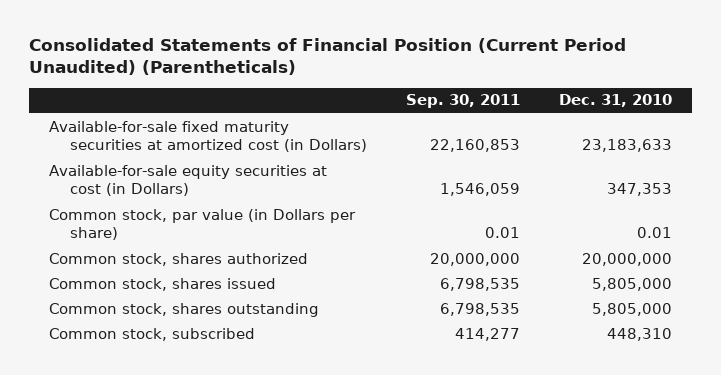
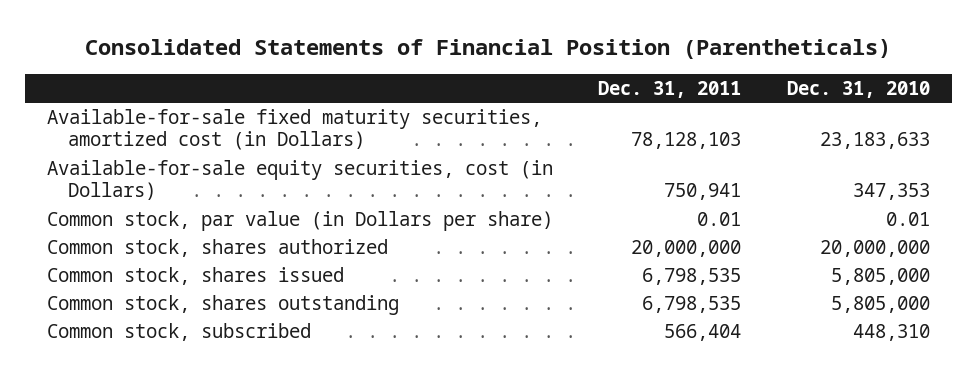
[29,38,627,76] Consolidated Statements of Financial Position (Current Period Unaudited) (Parentheticals) -> [85,38,892,59] Consolidated Statements of Financial Position (Parentheticals)
[405,94,520,109] Sep. 30, 2011 -> none
none -> [598,80,742,98] Dec. 31, 2011
[48,120,367,153] Available-for-sale fixed maturity securities at amortized cost (in Dollars) -> [47,109,543,151] Available-for-sale fixed maturity securities, amortized cost (in Dollars)
[48,164,327,197] Available-for-sale equity securities at cost (in Dollars) -> [47,160,554,201] Available-for-sale equity securities, cost (in Dollars)

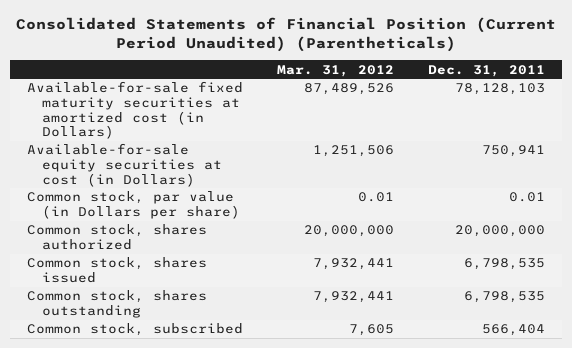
[85,38,892,59] Consolidated Statements of Financial Position (Parentheticals) -> [16,16,557,53] Consolidated Statements of Financial Position (Current Period Unaudited) (Parentheticals)
[786,80,930,98] Dec. 31, 2010 -> none
none -> [277,64,395,77] Mar. 31, 2012
[47,109,543,151] Available-for-sale fixed maturity securities, amortized cost (in Dollars) -> [26,81,243,140] Available-for-sale fixed maturity securities at amortized cost (in Dollars)
[47,160,554,201] Available-for-sale equity securities, cost (in Dollars) -> [26,143,222,187] Available-for-sale equity securities at cost (in Dollars)

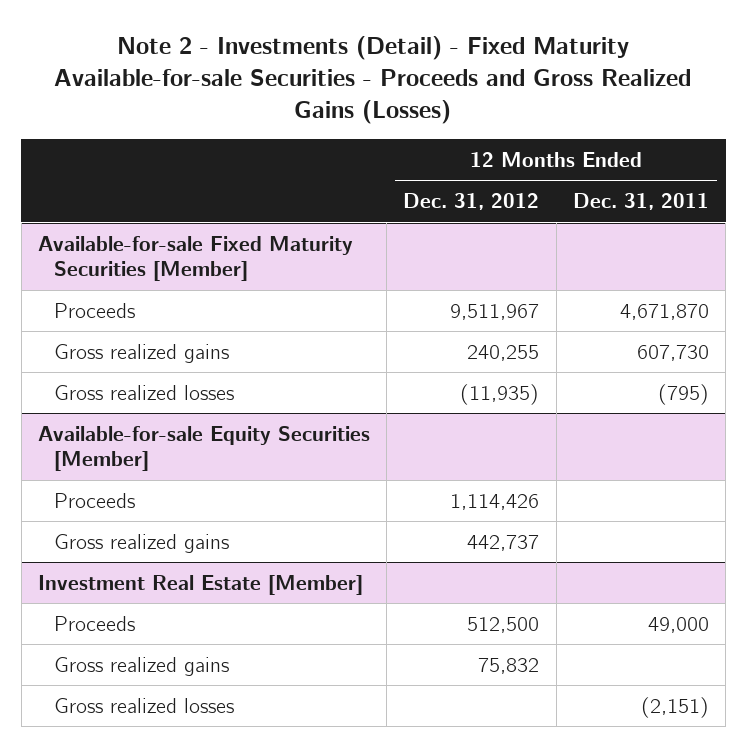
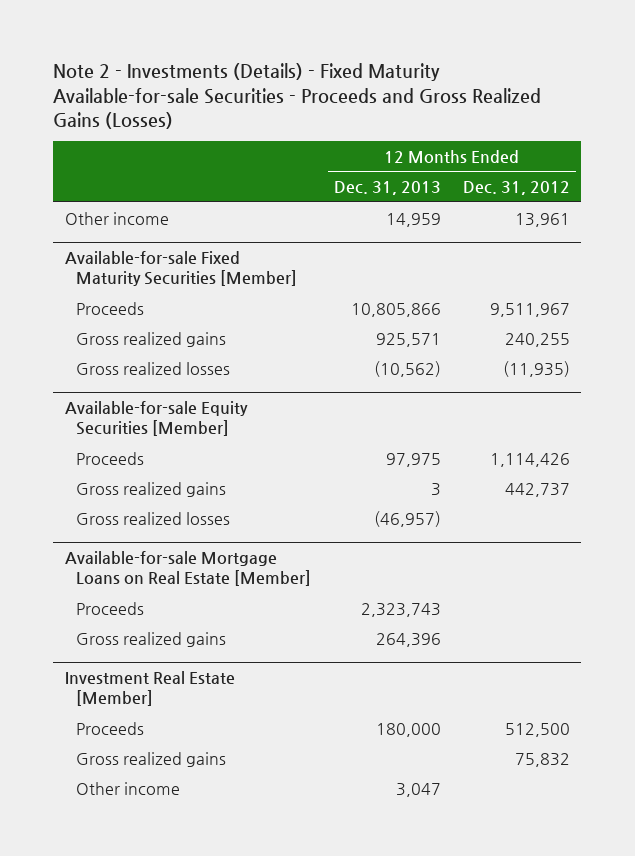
[54,35,692,125] Note 2 - Investments (Detail) - Fixed Maturity Available-for-sale Securities - Proceeds and Gross Realized Gains (Losses) -> [53,63,542,129] Note 2 - Investments (Details) - Fixed Maturity Available-for-sale Securities - Proceeds and Gross Realized Gains (Losses)
[573,193,710,211] Dec. 31, 2011 -> none
none -> [333,181,441,196] Dec. 31, 2013
none -> [64,211,169,225] Other income
none -> [76,511,231,525] Gross realized losses
none -> [64,551,312,587] Available-for-sale Mortgage Loans on Real Estate [Member]
none -> [76,601,145,615] Proceeds
none -> [76,631,227,647] Gross realized gains
[53,697,234,713] Gross realized losses -> none
none -> [76,781,181,795] Other income

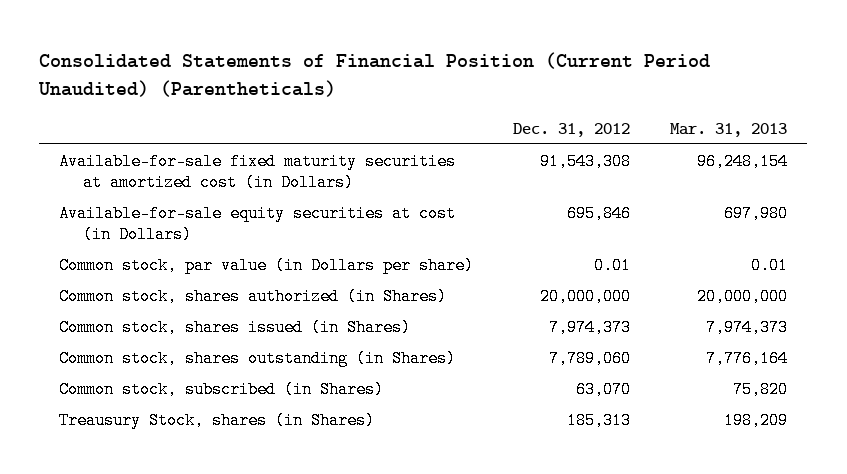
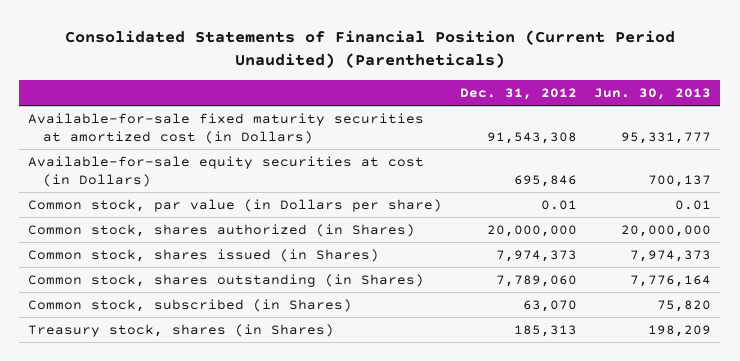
[670,122,788,137] Mar. 31, 2013 -> none
none -> [594,87,712,100] Jun. 30, 2013
[59,411,376,429] Treausury Stock, shares (in Shares) -> [28,324,335,338] Treasury stock, shares (in Shares)

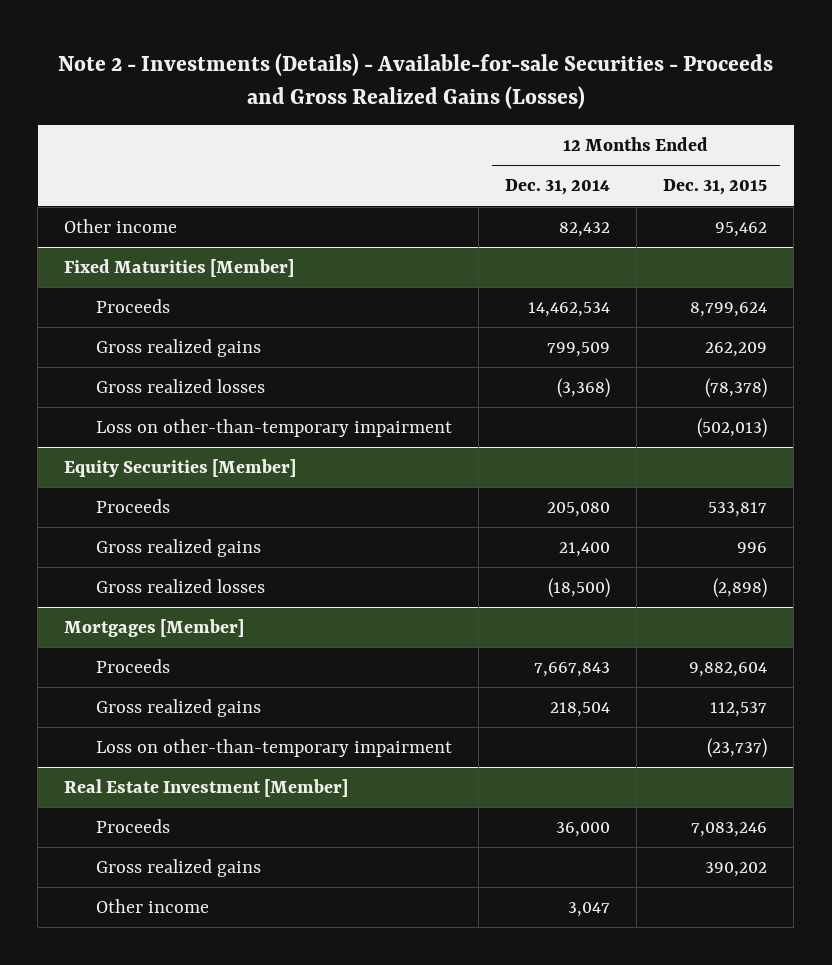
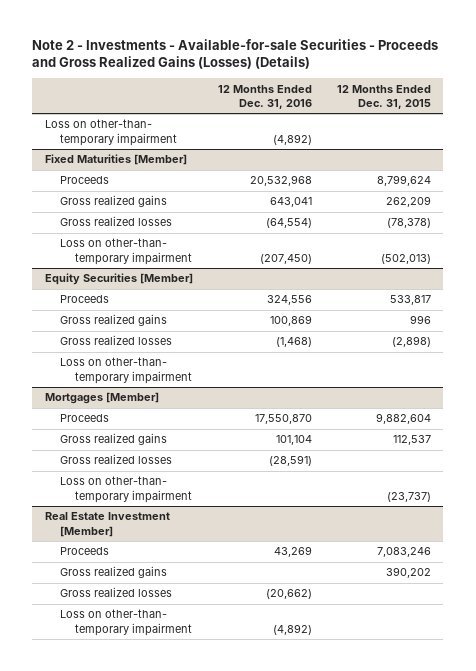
[57,52,773,109] Note 2 - Investments (Details) - Available-for-sale Securities - Proceeds and Gross Realized Gains (Losses) -> [32,38,439,70] Note 2 - Investments - Available-for-sale Securities - Proceeds and Gross Realized Gains (Losses) (Details)
[504,179,610,196] Dec. 31, 2014 -> none
none -> [217,84,312,110] 12 Months Ended Dec. 31, 2016
[64,219,178,234] Other income -> none
none -> [44,119,178,146] Loss on other-than- temporary impairment
[95,419,452,438] Loss on other-than-temporary impairment -> [60,238,193,265] Loss on other-than- temporary impairment
none -> [60,357,193,384] Loss on other-than- temporary impairment
none -> [60,454,173,465] Gross realized losses
[95,739,452,758] Loss on other-than-temporary impairment -> [60,476,193,503] Loss on other-than- temporary impairment
[95,899,209,914] Other income -> none
none -> [60,587,173,598] Gross realized losses
none -> [60,609,193,636] Loss on other-than- temporary impairment

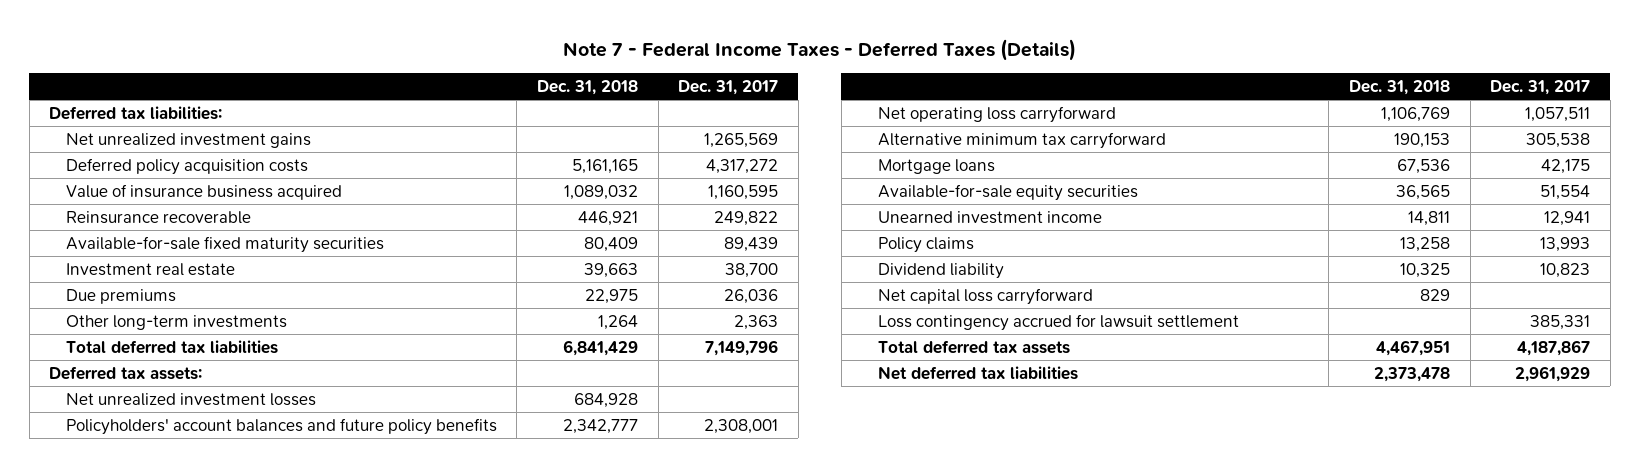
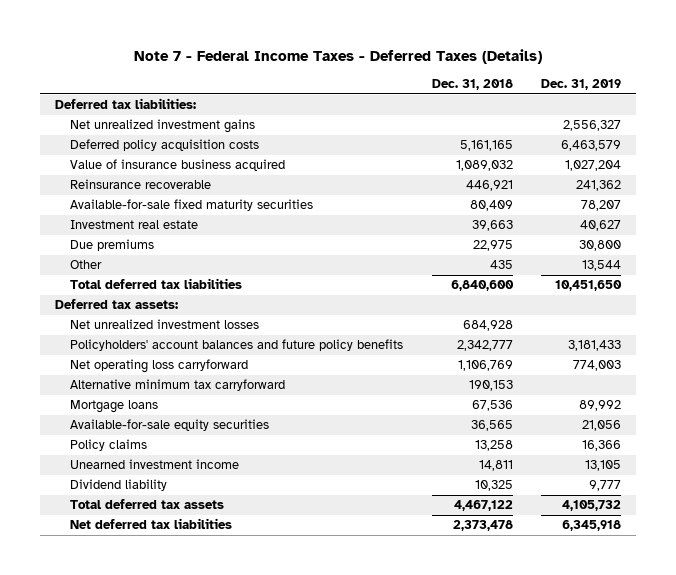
[678,79,779,95] Dec. 31, 2017 -> none
none -> [541,79,622,91] Dec. 31, 2019
[65,314,287,330] Other long-term investments -> none
none -> [70,260,103,270] Other
[562,339,638,356] 6,841,429 -> [450,280,514,292] 6,840,600
[877,210,1102,224] Unearned investment income -> [70,459,240,470] Unearned investment income
[877,287,1093,305] Net capital loss carryforward -> none
[877,313,1239,331] Loss contingency accrued for lawsuit settlement -> none
[1375,339,1450,356] 4,467,951 -> [453,500,513,512] 4,467,122

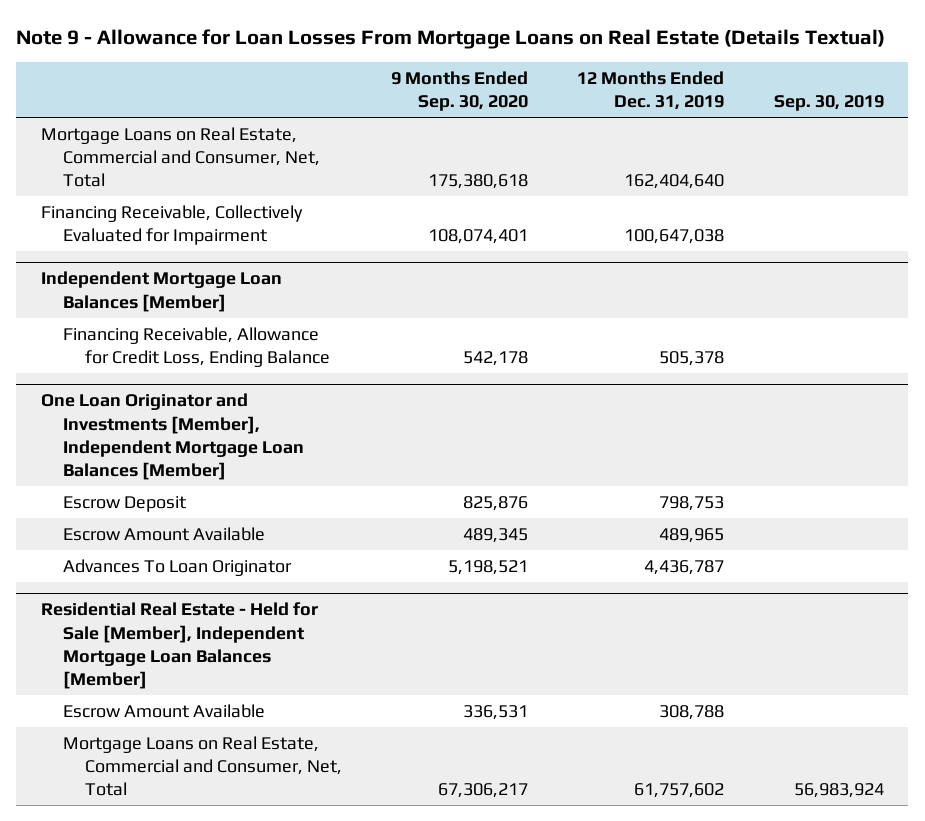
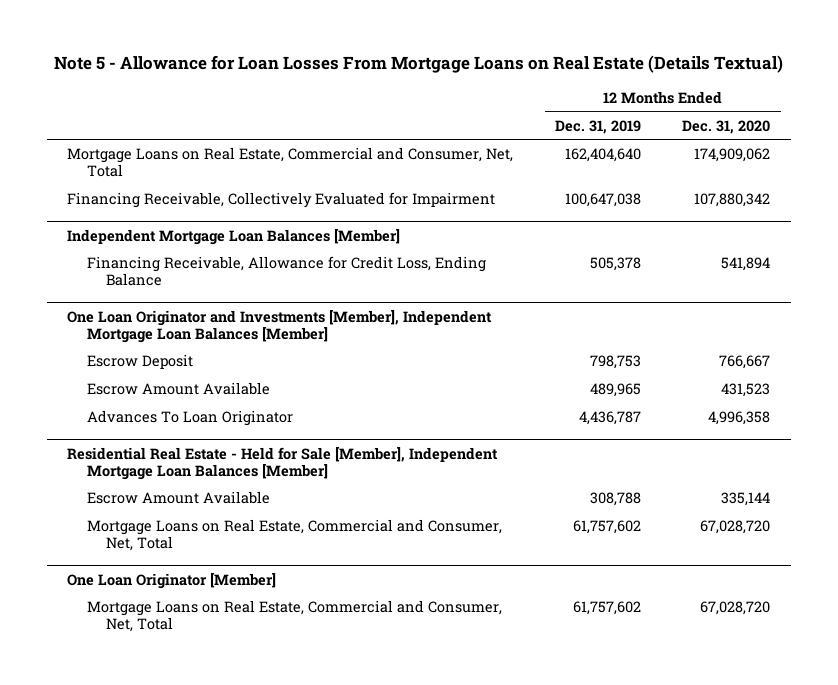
[16,29,886,50] Note 9 - Allowance for Loan Losses From Mortgage Loans on Real Estate (Details Textual) -> [53,55,783,74] Note 5 - Allowance for Loan Losses From Mortgage Loans on Real Estate (Details Textual)
[391,70,529,112] 9 Months Ended Sep. 30, 2020 -> none
[773,95,884,112] Sep. 30, 2019 -> none
none -> [682,119,771,134] Dec. 31, 2020
none -> [67,572,277,589] One Loan Originator [Member]
none -> [86,600,502,633] Mortgage Loans on Real Estate, Commercial and Consumer, Net, Total

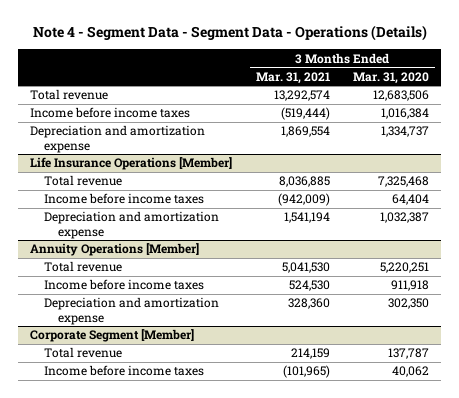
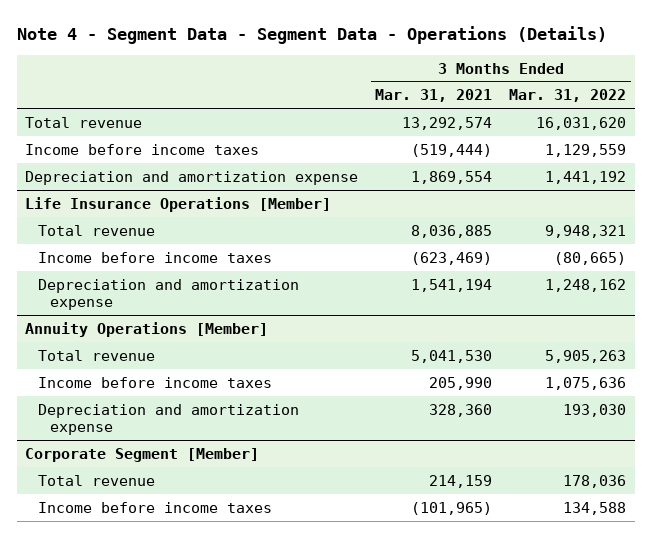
[353,71,430,84] Mar. 31, 2020 -> none
none -> [509,89,627,103] Mar. 31, 2022
[277,193,330,207] (942,009) -> [411,251,493,265] (623,469)
[288,280,330,292] 524,530 -> [429,376,493,390] 205,990

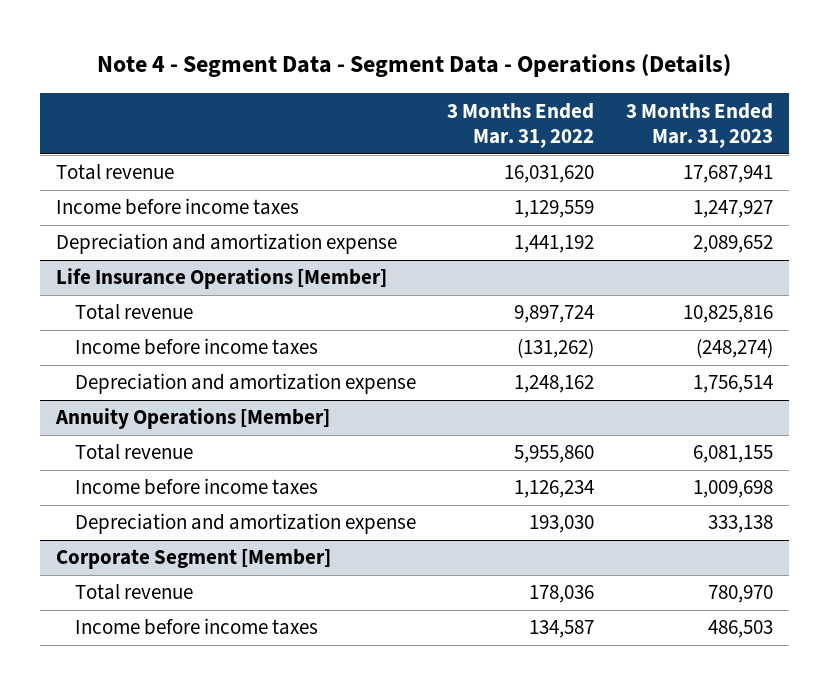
[375,89,493,103] Mar. 31, 2021 -> none
none -> [626,102,774,149] 3 Months Ended Mar. 31, 2023
[545,224,627,238] 9,948,321 -> [514,305,595,324] 9,897,724
[554,251,627,265] (80,665) -> [517,338,595,359] (131,262)
[545,349,627,363] 5,905,263 -> [514,445,595,464] 5,955,860
[545,376,627,390] 1,075,636 -> [514,480,595,499] 1,126,234
[563,501,627,515] 134,588 -> [529,620,595,639] 134,587

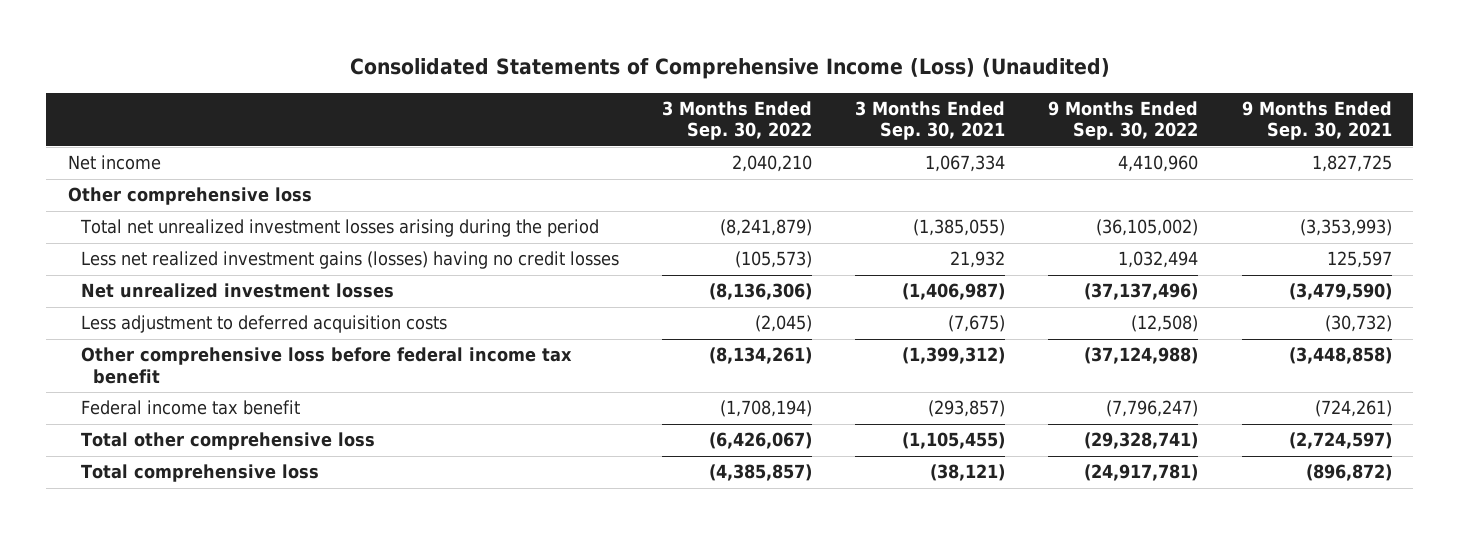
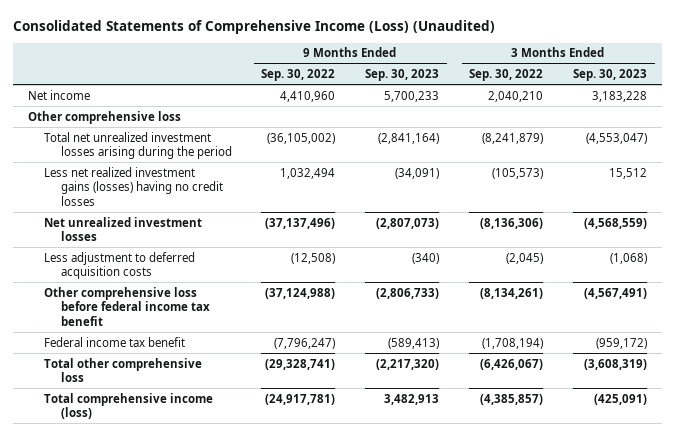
[855,100,1006,141] 3 Months Ended Sep. 30, 2021 -> none
[1241,100,1392,141] 9 Months Ended Sep. 30, 2021 -> none
none -> [365,69,440,82] Sep. 30, 2023
none -> [573,69,648,82] Sep. 30, 2023
[80,464,319,483] Total comprehensive loss -> [44,392,214,420] Total comprehensive income (loss)

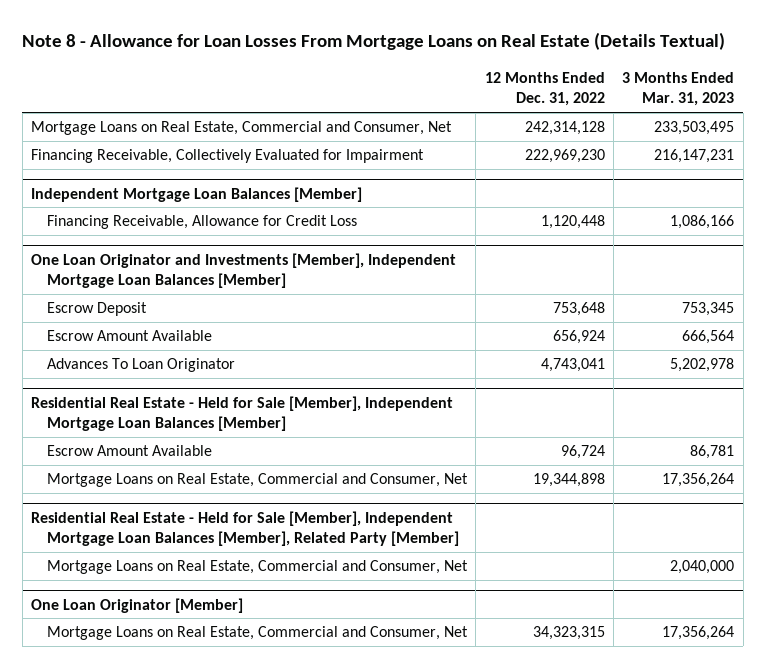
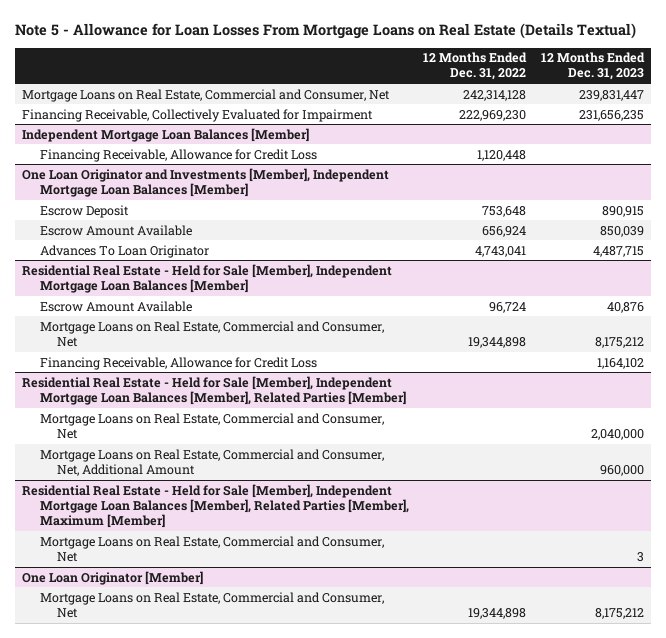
[22,32,726,51] Note 8 - Allowance for Loan Losses From Mortgage Loans on Real Estate (Details Textual) -> [15,22,637,39] Note 5 - Allowance for Loan Losses From Mortgage Loans on Real Estate (Details Textual)
[622,71,735,107] 3 Months Ended Mar. 31, 2023 -> none
none -> [540,52,645,81] 12 Months Ended Dec. 31, 2023
none -> [39,356,317,370] Financing Receivable, Allowance for Credit Loss
[30,510,459,547] Residential Real Estate - Held for Sale [Member], Independent Mortgage Loan Balances [Member], Related Party [Member] -> [22,375,406,405] Residential Real Estate - Held for Sale [Member], Independent Mortgage Loan Balances [Member], Related Parties [Member]
none -> [39,448,384,476] Mortgage Loans on Real Estate, Commercial and Consumer, Net, Additional Amount
none -> [22,483,409,529] Residential Real Estate - Held for Sale [Member], Independent Mortgage Loan Balances [Member], Related Parties [Member], Maximum [Member]
none -> [39,535,384,562] Mortgage Loans on Real Estate, Commercial and Consumer, Net
[532,626,605,641] 34,323,315 -> [468,607,527,619] 19,344,898

